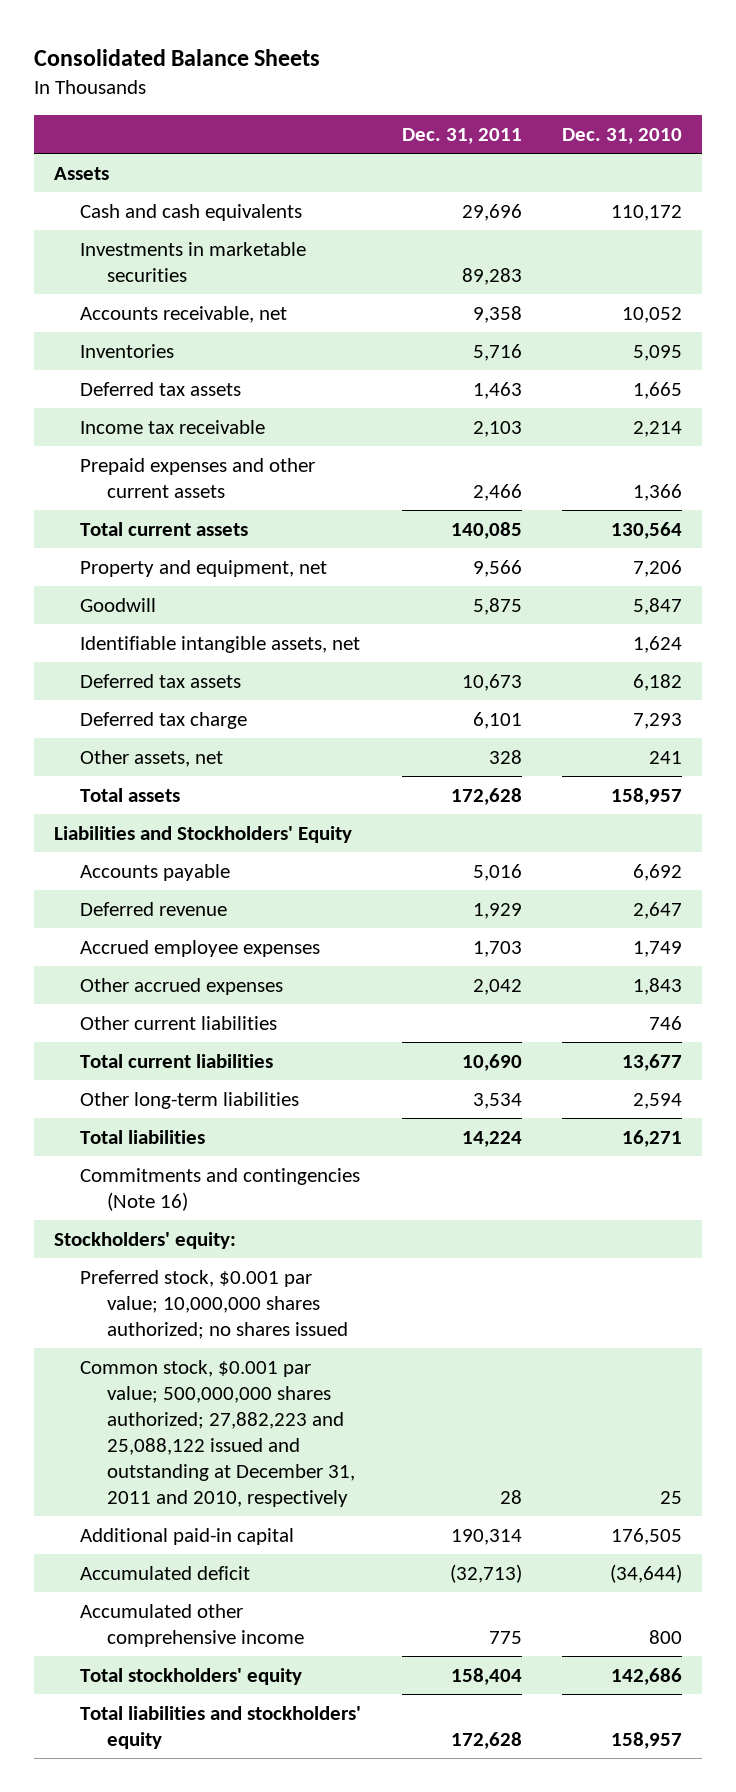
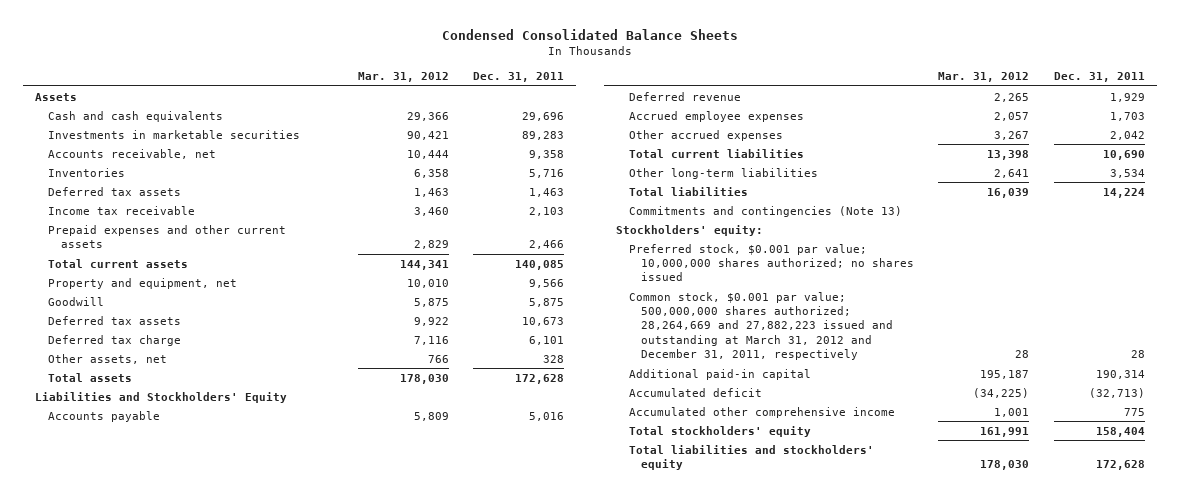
[33,48,320,66] Consolidated Balance Sheets -> [441,29,738,41] Condensed Consolidated Balance Sheets
[561,127,682,144] Dec. 31, 2010 -> none
none -> [357,72,449,83] Mar. 31, 2012
[80,635,361,653] Identifiable intangible assets, net -> none
[80,1015,278,1030] Other current liabilities -> none
[80,1167,361,1211] Commitments and contingencies (Note 16) -> [628,205,902,217] Commitments and contingencies (Note 13)
[80,1359,355,1507] Common stock, $0.001 par value; 500,000,000 shares authorized; 27,882,223 and 25,088,122 issued and outstanding at December 31, 2011 and 2010, respectively -> [628,291,894,361] Common stock, $0.001 par value; 500,000,000 shares authorized; 28,264,669 and 27,882,223 issued and outstanding at March 31, 2012 and December 31, 2011, respectively

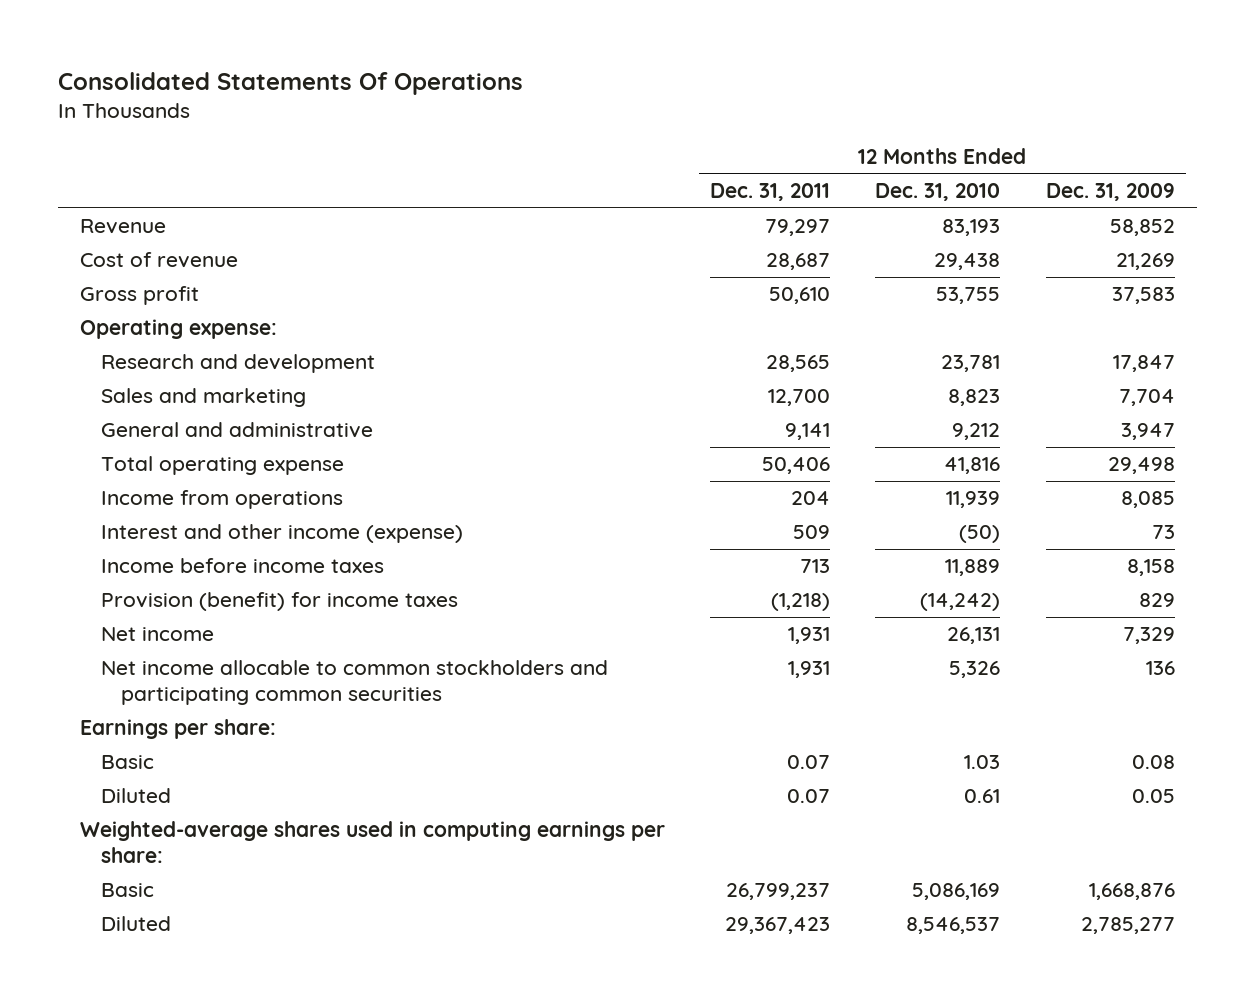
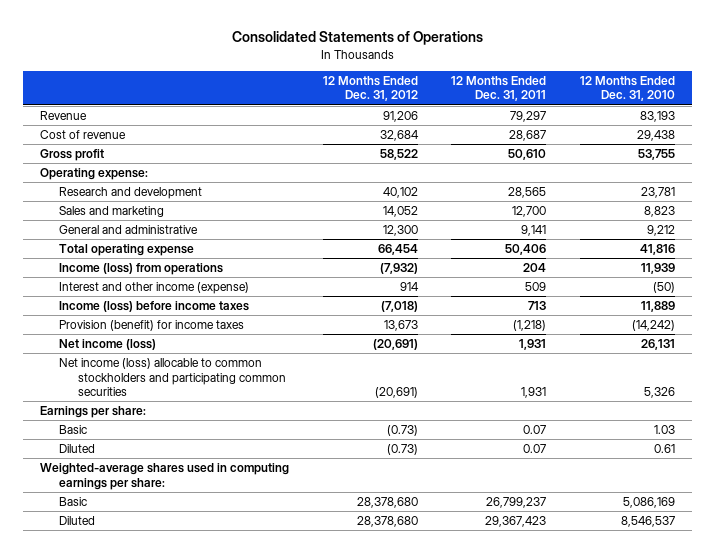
[57,72,523,96] Consolidated Statements Of Operations -> [231,31,483,46] Consolidated Statements of Operations
[1045,182,1175,201] Dec. 31, 2009 -> none
none -> [322,75,418,102] 12 Months Ended Dec. 31, 2012
[100,490,343,510] Income from operations -> [59,263,224,276] Income (loss) from operations
[100,558,384,574] Income before income taxes -> [59,301,250,313] Income (loss) before income taxes
[100,627,214,642] Net income -> [59,339,157,351] Net income (loss)
[100,660,608,706] Net income allocable to common stockholders and participating common securities -> [59,358,287,397] Net income (loss) allocable to common stockholders and participating common securities

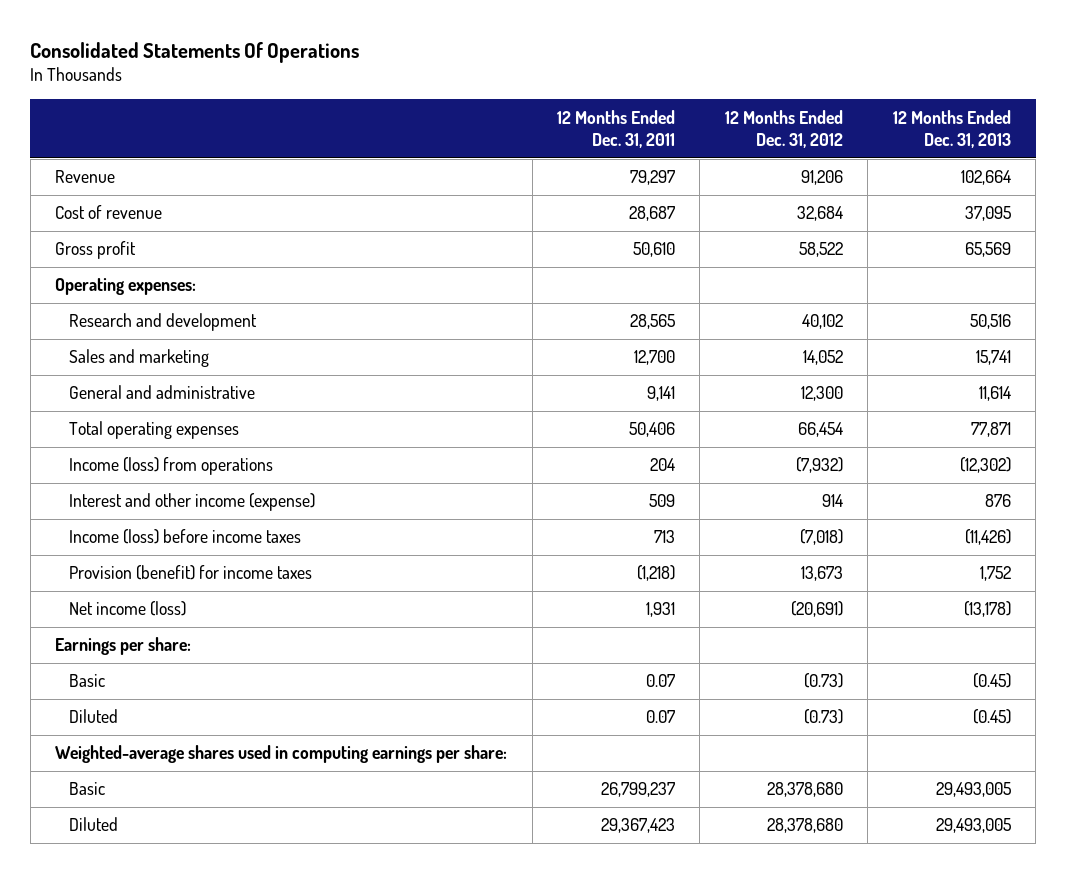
[231,31,483,46] Consolidated Statements of Operations -> [30,41,360,63] Consolidated Statements Of Operations
[580,75,676,102] 12 Months Ended Dec. 31, 2010 -> none
none -> [892,109,1011,149] 12 Months Ended Dec. 31, 2013
[40,168,149,181] Operating expense: -> [55,278,197,296] Operating expenses:
[59,244,195,257] Total operating expense -> [69,421,240,440] Total operating expenses
[59,358,287,397] Net income (loss) allocable to common stockholders and participating common securities -> none

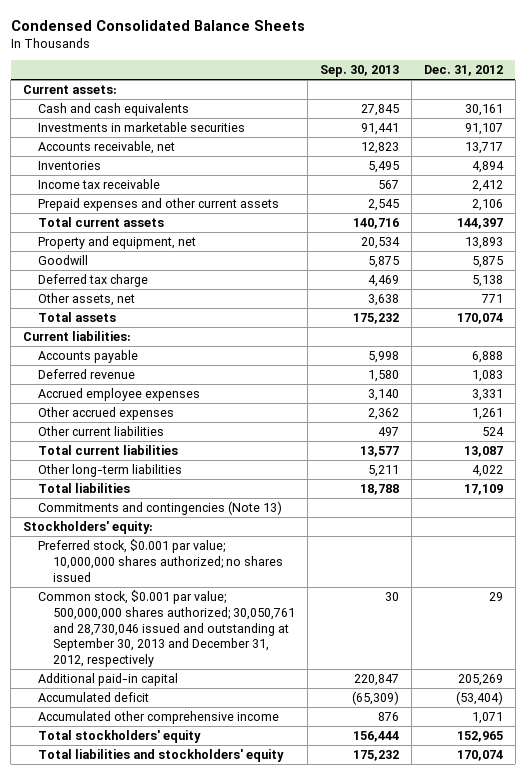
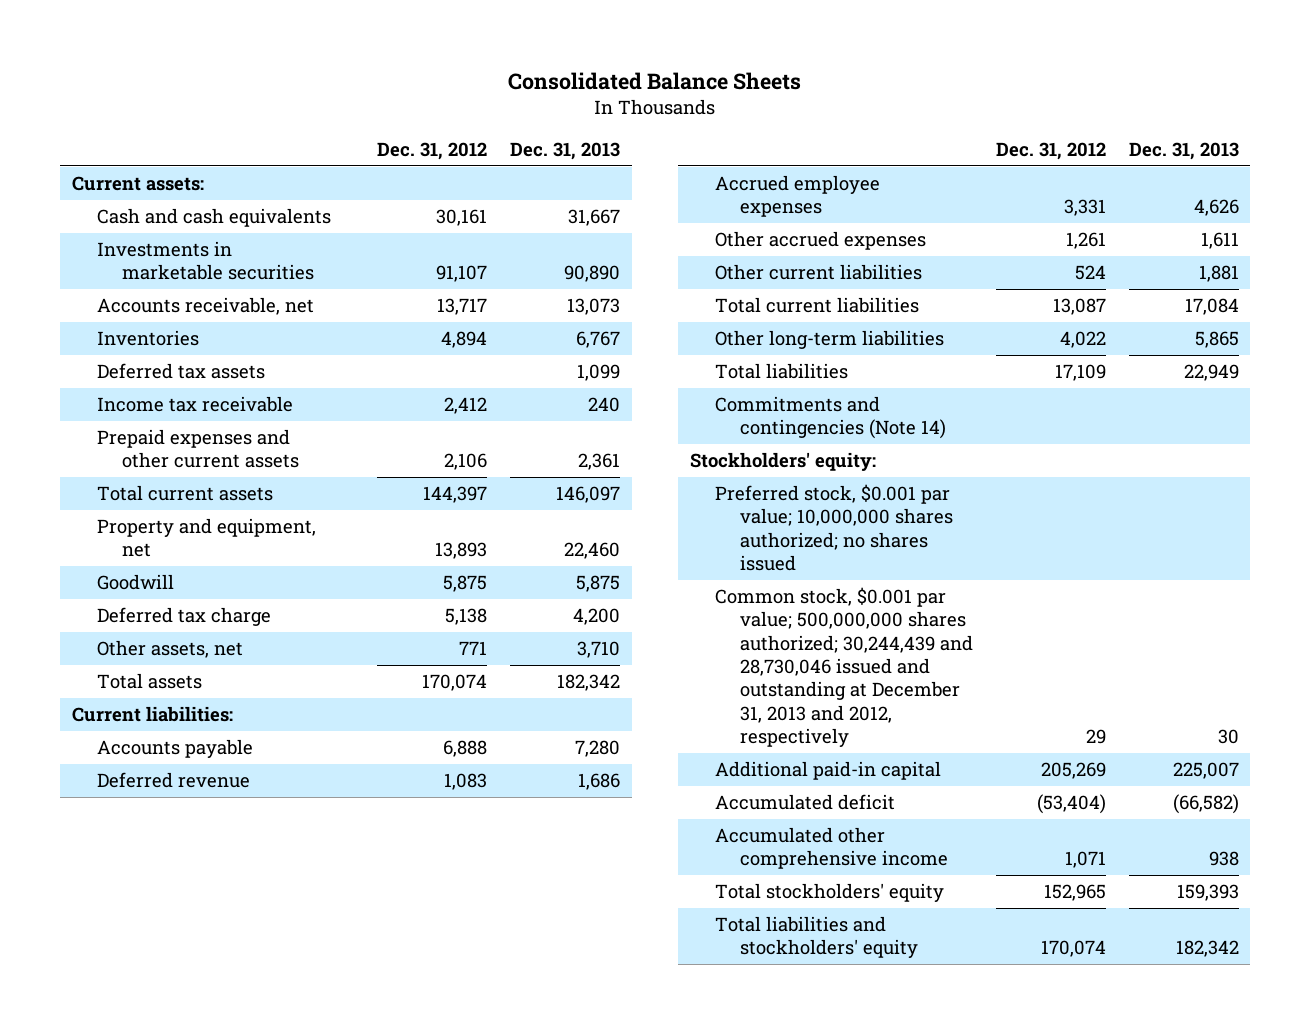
[10,19,305,31] Condensed Consolidated Balance Sheets -> [508,72,802,91] Consolidated Balance Sheets
[319,65,399,78] Sep. 30, 2013 -> none
none -> [510,141,621,160] Dec. 31, 2013
none -> [96,363,265,380] Deferred tax assets
[38,500,283,515] Commitments and contingencies (Note 13) -> [714,396,946,440] Commitments and contingencies (Note 14)
[38,589,296,668] Common stock, $0.001 par value; 500,000,000 shares authorized; 30,050,761 and 28,730,046 issued and outstanding at September 30, 2013 and December 31, 2012, respectively -> [714,587,973,747] Common stock, $0.001 par value; 500,000,000 shares authorized; 30,244,439 and 28,730,046 issued and outstanding at December 31, 2013 and 2012, respectively

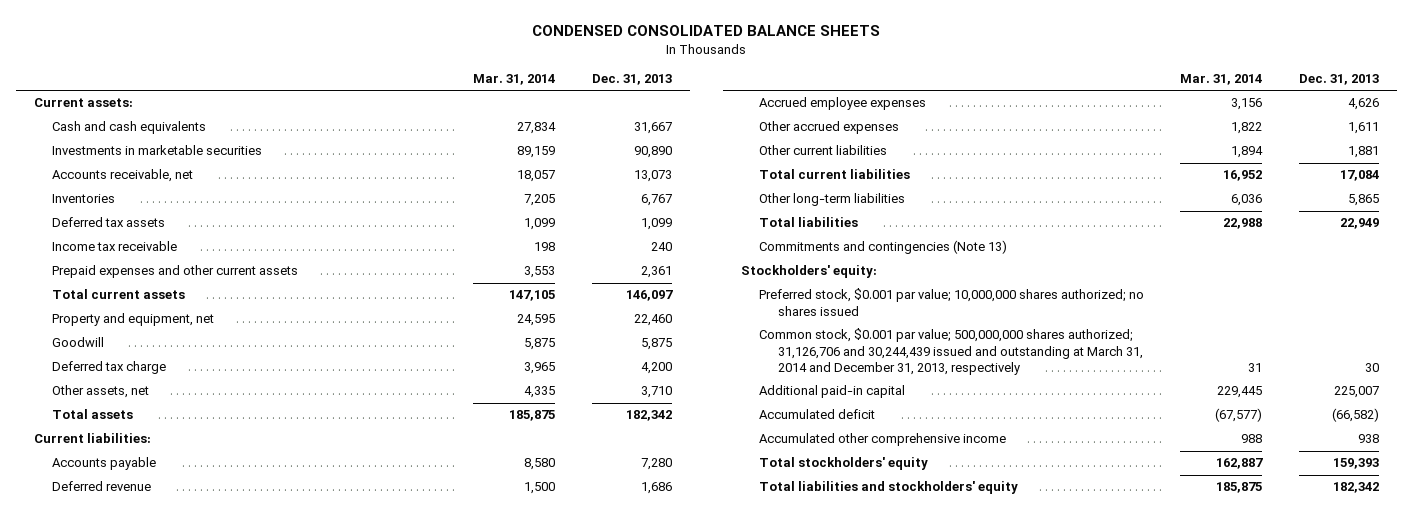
[508,72,802,91] Consolidated Balance Sheets -> [532,25,881,37] CONDENSED CONSOLIDATED BALANCE SHEETS
[377,141,488,160] Dec. 31, 2012 -> none
none -> [473,74,556,86] Mar. 31, 2014
[714,396,946,440] Commitments and contingencies (Note 14) -> [759,240,1008,255] Commitments and contingencies (Note 13)
[714,587,973,747] Common stock, $0.001 par value; 500,000,000 shares authorized; 30,244,439 and 28,730,046 issued and outstanding at December 31, 2013 and 2012, respectively -> [759,328,1143,376] Common stock, $0.001 par value; 500,000,000 shares authorized; 31,126,706 and 30,244,439 issued and outstanding at March 31, 2014 and December 31, 2013, respectively

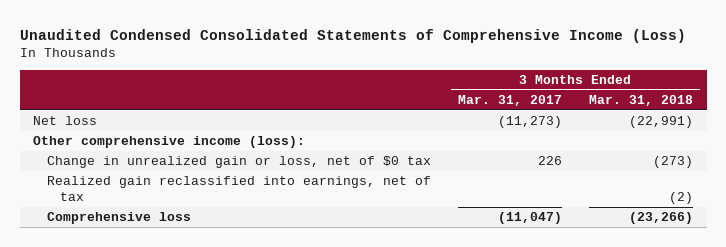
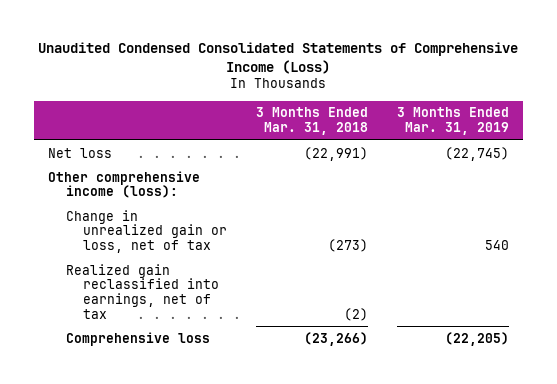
[457,94,562,106] Mar. 31, 2017 -> none
none -> [396,107,509,136] 3 Months Ended Mar. 31, 2019
[46,156,431,169] Change in unrealized gain or loss, net of $0 tax -> [65,209,227,254] Change in unrealized gain or loss, net of tax

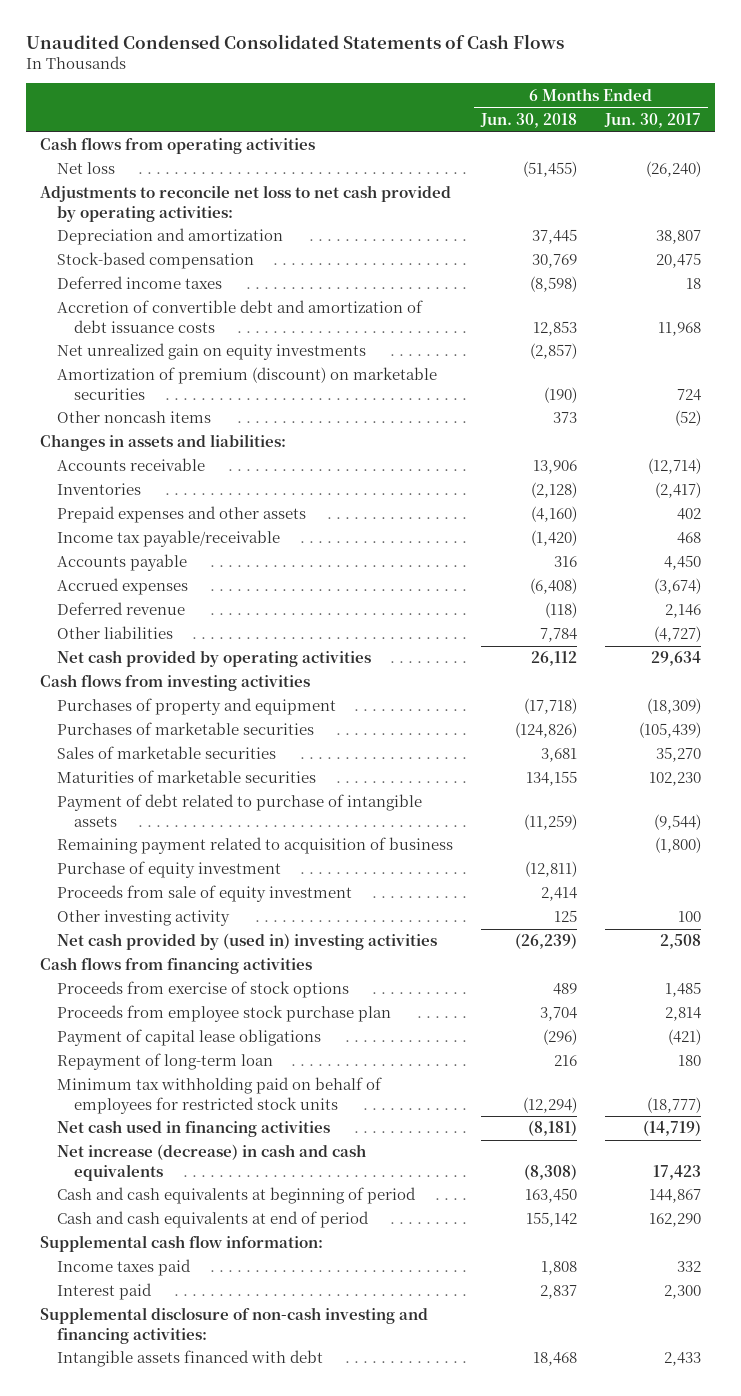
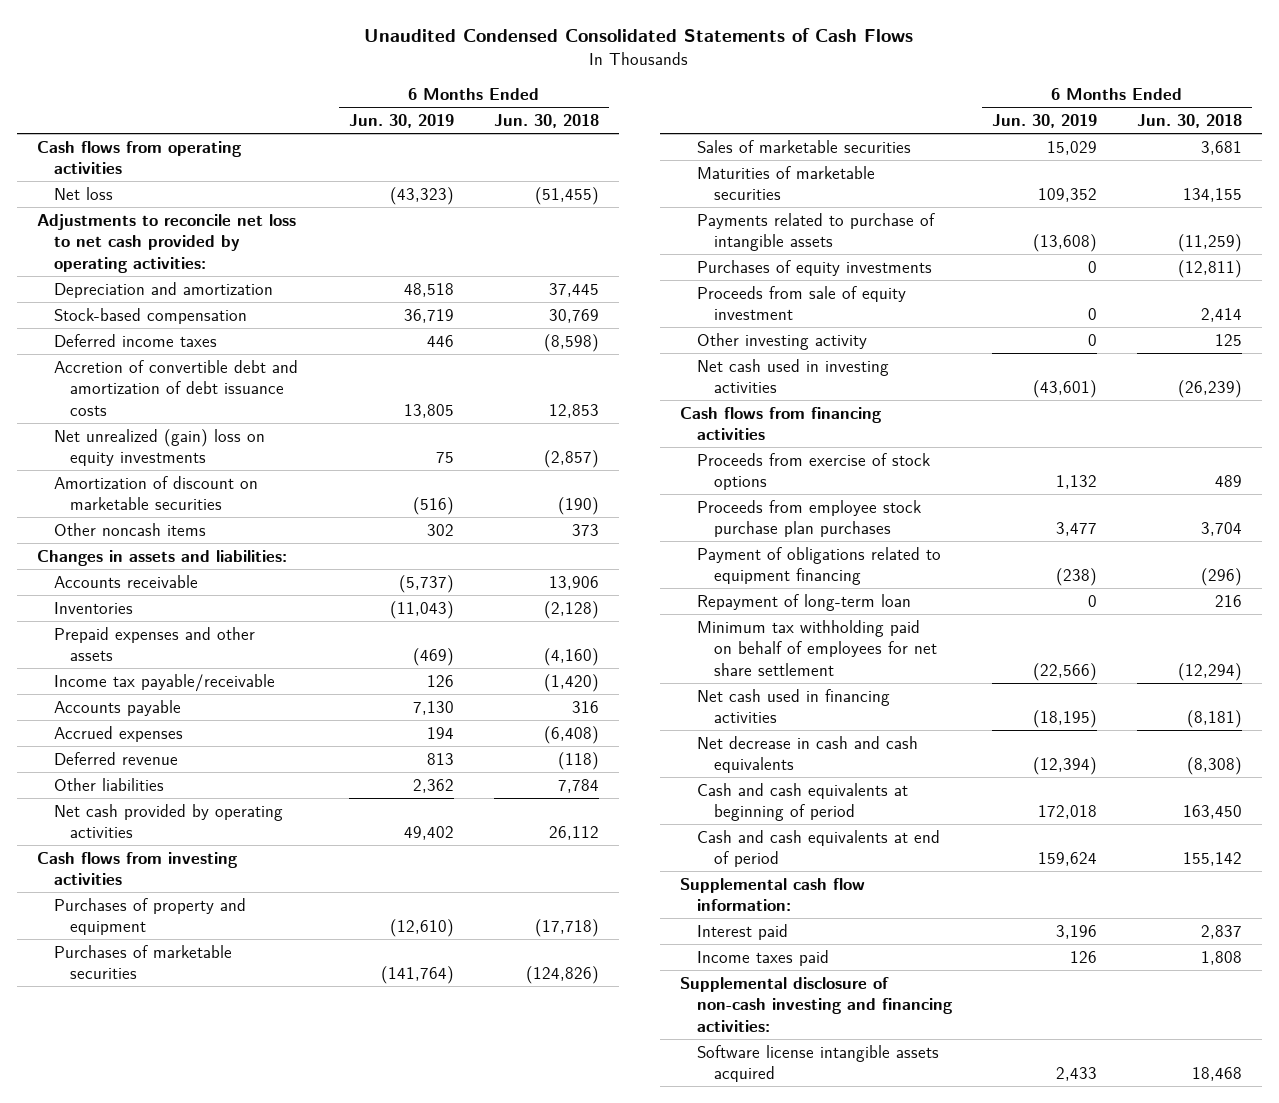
[603,112,701,128] Jun. 30, 2017 -> none
none -> [348,113,454,128] Jun. 30, 2019
[56,343,366,361] Net unrealized gain on equity investments -> [53,428,265,467] Net unrealized (gain) loss on equity investments
[56,367,437,400] Amortization of premium (discount) on marketable securities -> [53,475,258,511] Amortization of discount on marketable securities
[56,837,453,855] Remaining payment related to acquisition of business -> none
[56,794,422,827] Payment of debt related to purchase of intangible assets -> [696,212,935,252] Payments related to purchase of intangible assets
[56,861,281,879] Purchase of equity investment -> [696,259,932,276] Purchases of equity investments
[56,933,437,951] Net cash provided by (used in) investing activities -> [696,358,889,394] Net cash used in investing activities
[56,1005,391,1023] Proceeds from employee stock purchase plan -> [696,499,921,538] Proceeds from employee stock purchase plan purchases
[56,1029,321,1047] Payment of capital lease obligations -> [696,546,941,586] Payment of obligations related to equipment financing
[56,1077,382,1114] Minimum tax withholding paid on behalf of employees for restricted stock units -> [696,619,937,676] Minimum tax withholding paid on behalf of employees for net share settlement
[56,1144,366,1181] Net increase (decrease) in cash and cash equivalents -> [696,735,918,774] Net decrease in cash and cash equivalents
[56,1259,191,1277] Income taxes paid -> [696,949,829,966] Income taxes paid
[56,1350,323,1368] Intangible assets financed with debt -> [696,1044,939,1083] Software license intangible assets acquired

